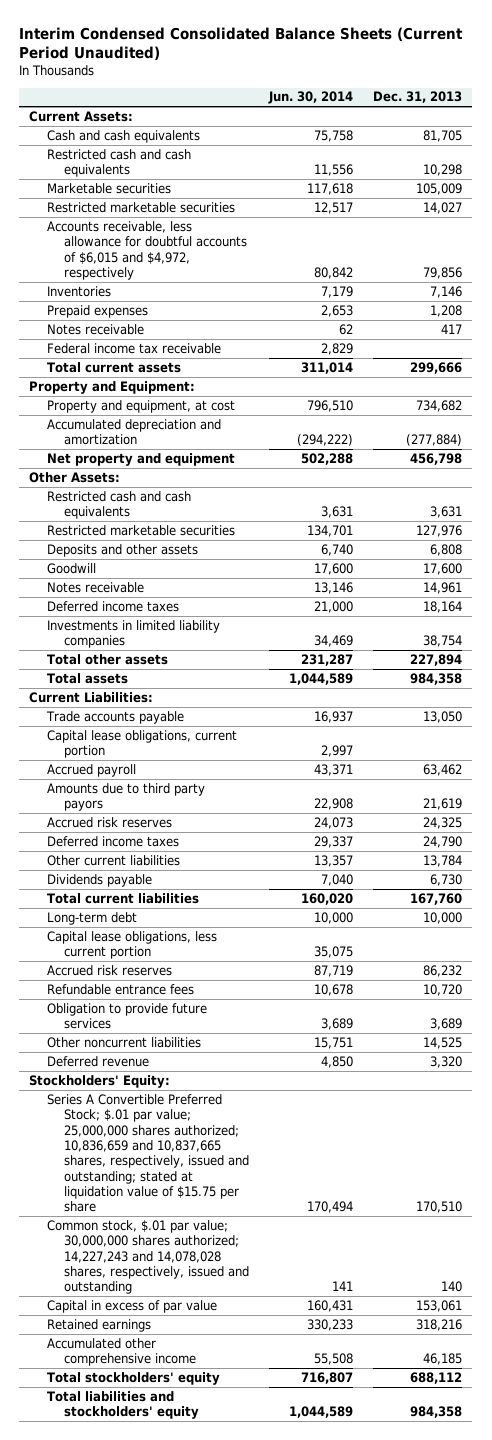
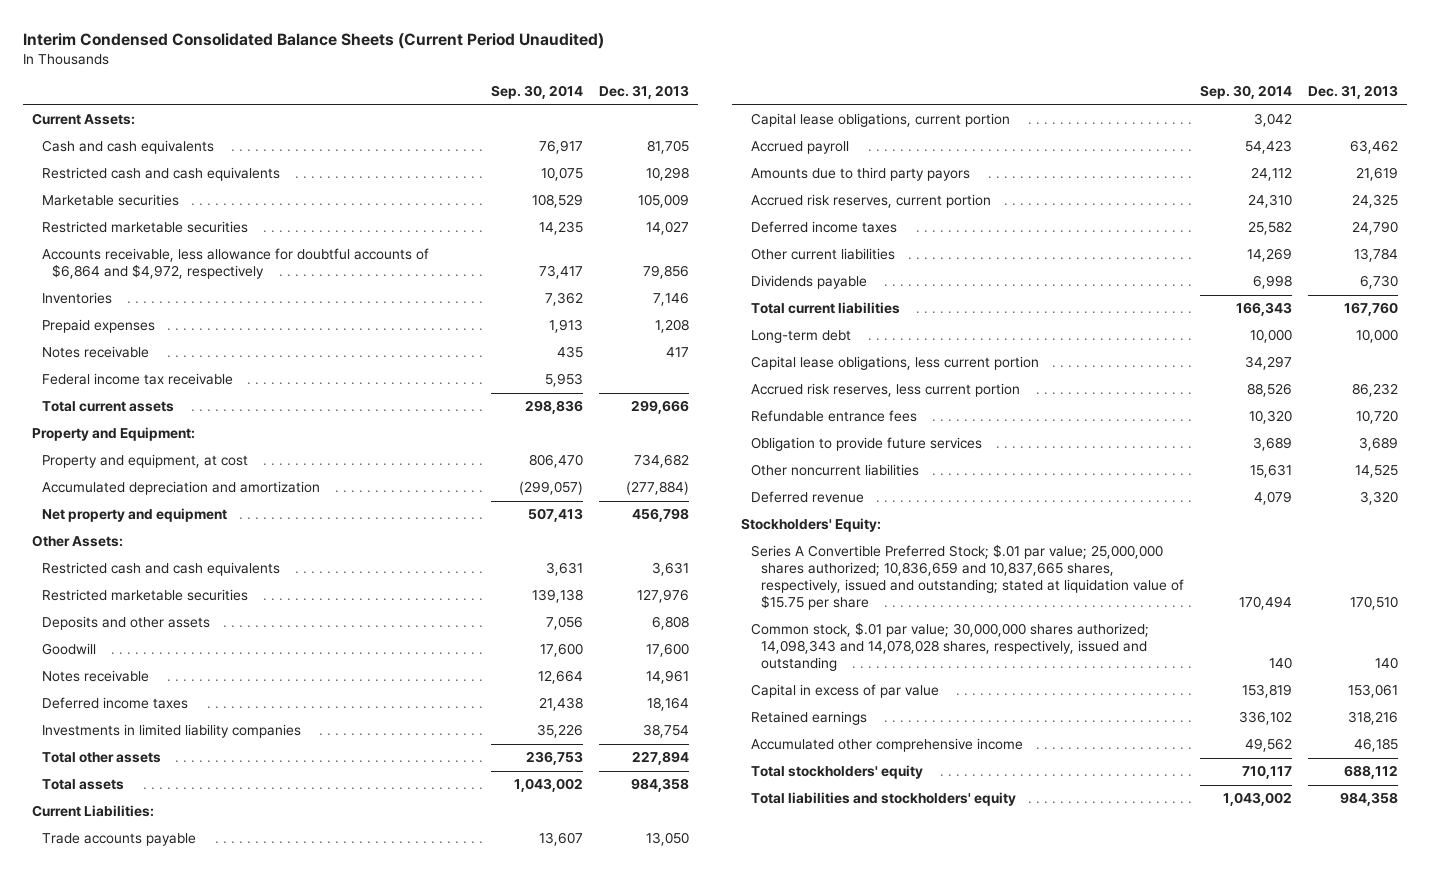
[268,91,354,105] Jun. 30, 2014 -> none
none -> [491,85,584,100] Sep. 30, 2014
[46,220,247,281] Accounts receivable, less allowance for doubtful accounts of $6,015 and $4,972, respectively -> [41,248,429,280] Accounts receivable, less allowance for doubtful accounts of $6,864 and $4,972, respectively
[46,816,172,828] Accrued risk reserves -> [750,194,991,209] Accrued risk reserves, current portion
[46,964,172,976] Accrued risk reserves -> [750,383,1020,398] Accrued risk reserves, less current portion
[46,1219,249,1295] Common stock, $.01 par value; 30,000,000 shares authorized; 14,227,243 and 14,078,028 shares, respectively, issued and outstanding -> [750,622,1149,672] Common stock, $.01 par value; 30,000,000 shares authorized; 14,098,343 and 14,078,028 shares, respectively, issued and outstanding

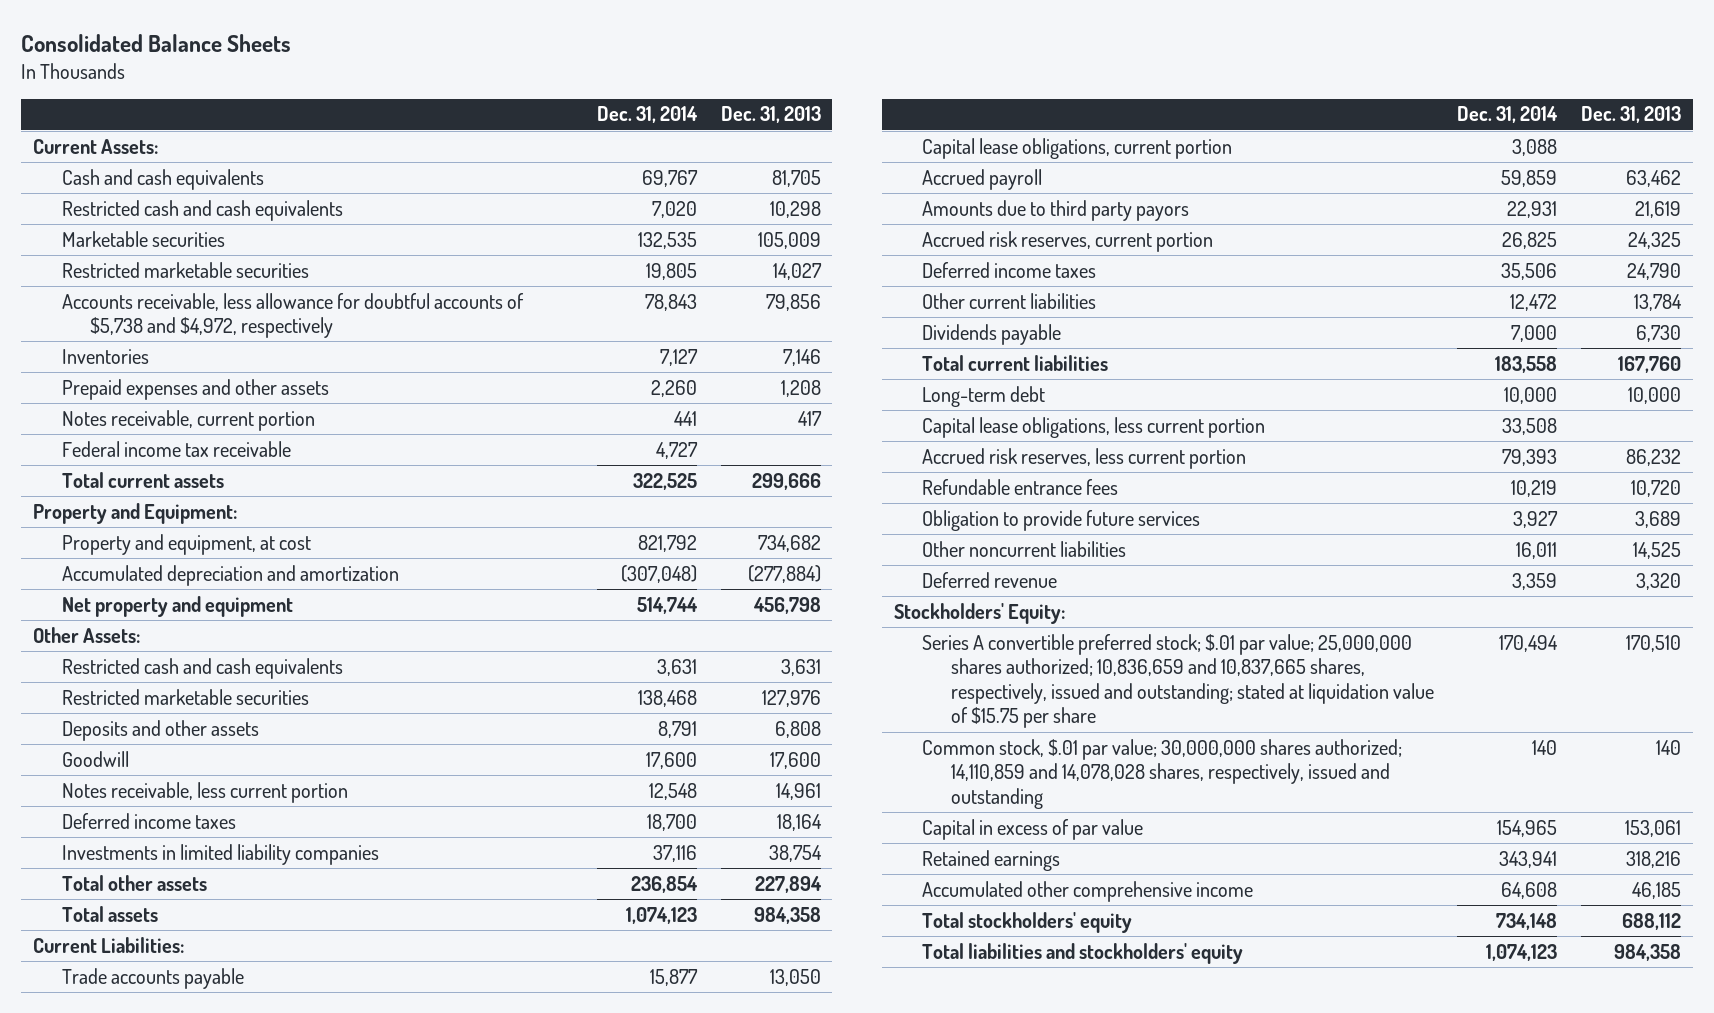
[23,33,605,50] Interim Condensed Consolidated Balance Sheets (Current Period Unaudited) -> [21,34,292,53] Consolidated Balance Sheets
[491,85,584,100] Sep. 30, 2014 -> none
none -> [596,106,698,124] Dec. 31, 2014
[41,248,429,280] Accounts receivable, less allowance for doubtful accounts of $6,864 and $4,972, respectively -> [61,292,524,339] Accounts receivable, less allowance for doubtful accounts of $5,738 and $4,972, respectively
[41,319,155,334] Prepaid expenses -> [61,378,329,400] Prepaid expenses and other assets
[41,346,149,359] Notes receivable -> [61,409,315,431] Notes receivable, current portion
[41,670,149,683] Notes receivable -> [61,781,348,803] Notes receivable, less current portion
[750,544,1184,610] Series A Convertible Preferred Stock; $.01 par value; 25,000,000 shares authorized; 10,836,659 and 10,837,665 shares, respectively, issued and outstanding; stated at liquidation value of $15.75 per share -> [922,633,1434,729] Series A convertible preferred stock; $.01 par value; 25,000,000 shares authorized; 10,836,659 and 10,837,665 shares, respectively, issued and outstanding; stated at liquidation value of $15.75 per share
[750,622,1149,672] Common stock, $.01 par value; 30,000,000 shares authorized; 14,098,343 and 14,078,028 shares, respectively, issued and outstanding -> [922,738,1403,809] Common stock, $.01 par value; 30,000,000 shares authorized; 14,110,859 and 14,078,028 shares, respectively, issued and outstanding

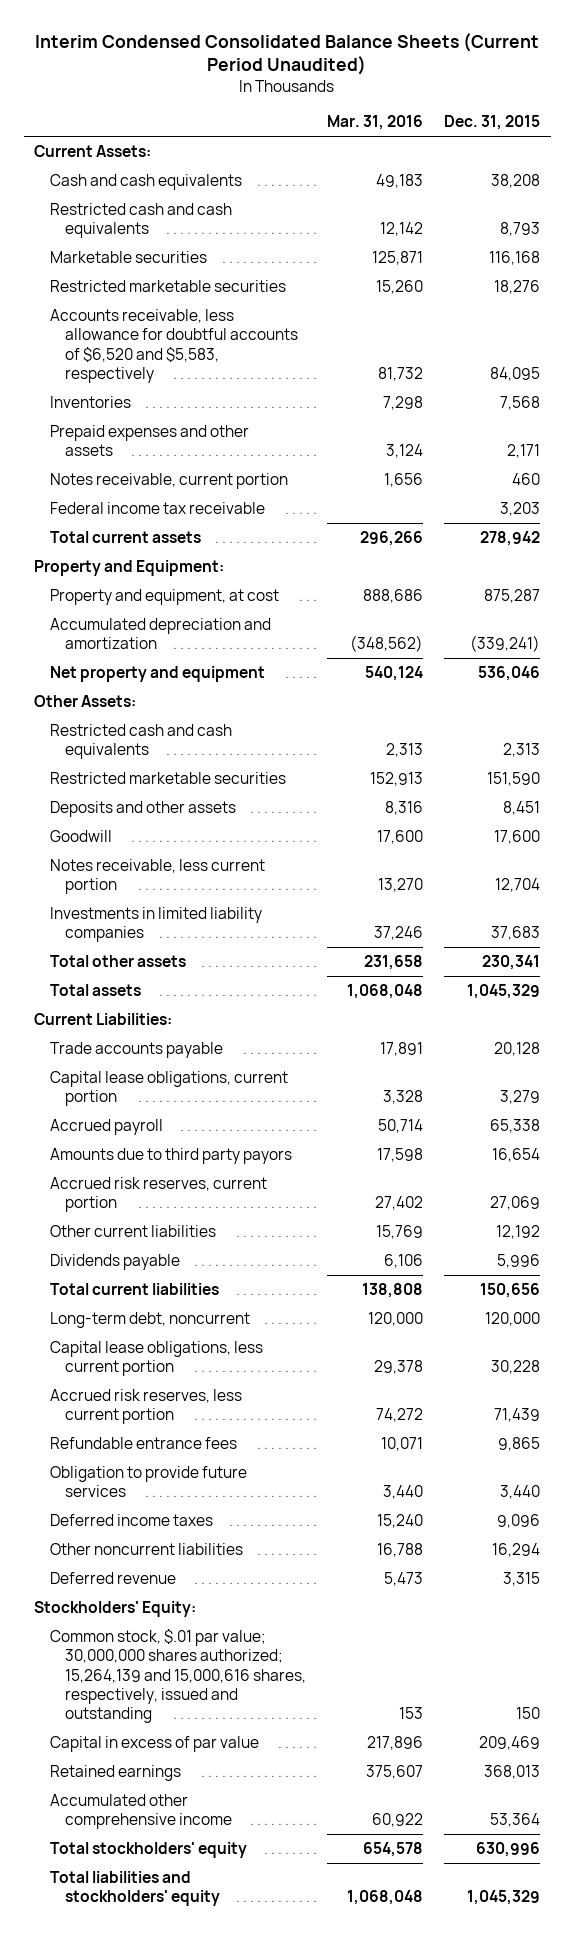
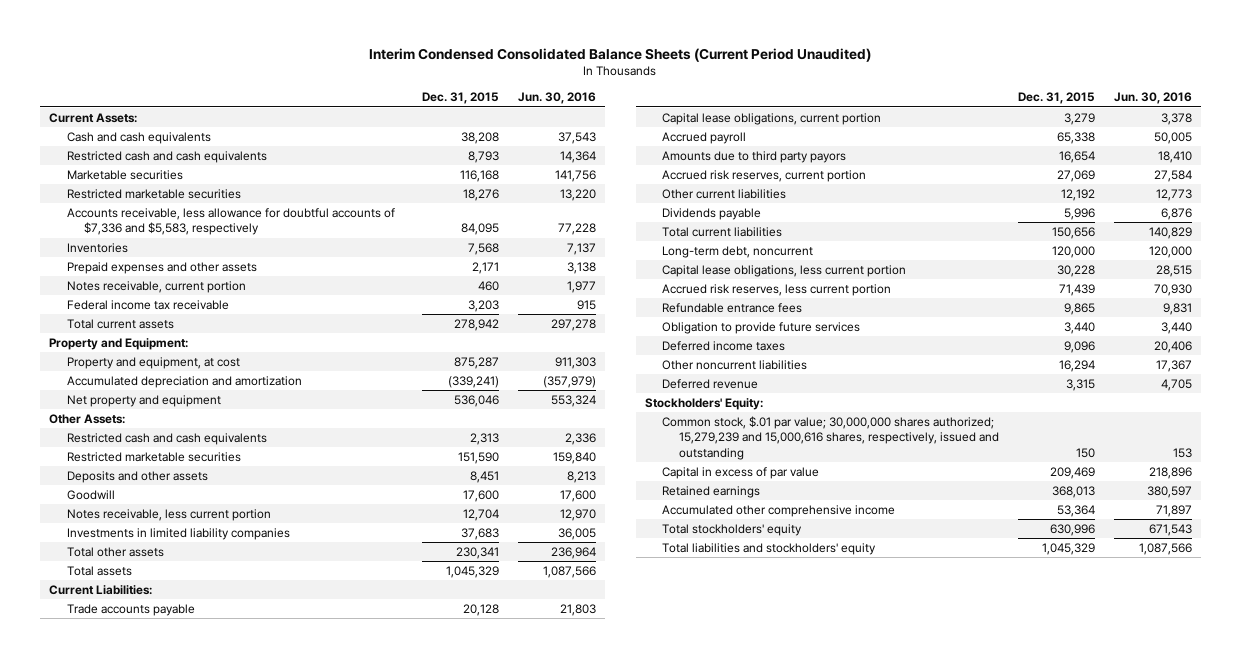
[327,115,424,131] Mar. 31, 2016 -> none
none -> [518,92,597,105] Jun. 30, 2016
[49,309,299,384] Accounts receivable, less allowance for doubtful accounts of $6,520 and $5,583, respectively -> [66,207,395,236] Accounts receivable, less allowance for doubtful accounts of $7,336 and $5,583, respectively
[49,1629,307,1724] Common stock, $.01 par value; 30,000,000 shares authorized; 15,264,139 and 15,000,616 shares, respectively, issued and outstanding -> [662,415,1000,460] Common stock, $.01 par value; 30,000,000 shares authorized; 15,279,239 and 15,000,616 shares, respectively, issued and outstanding

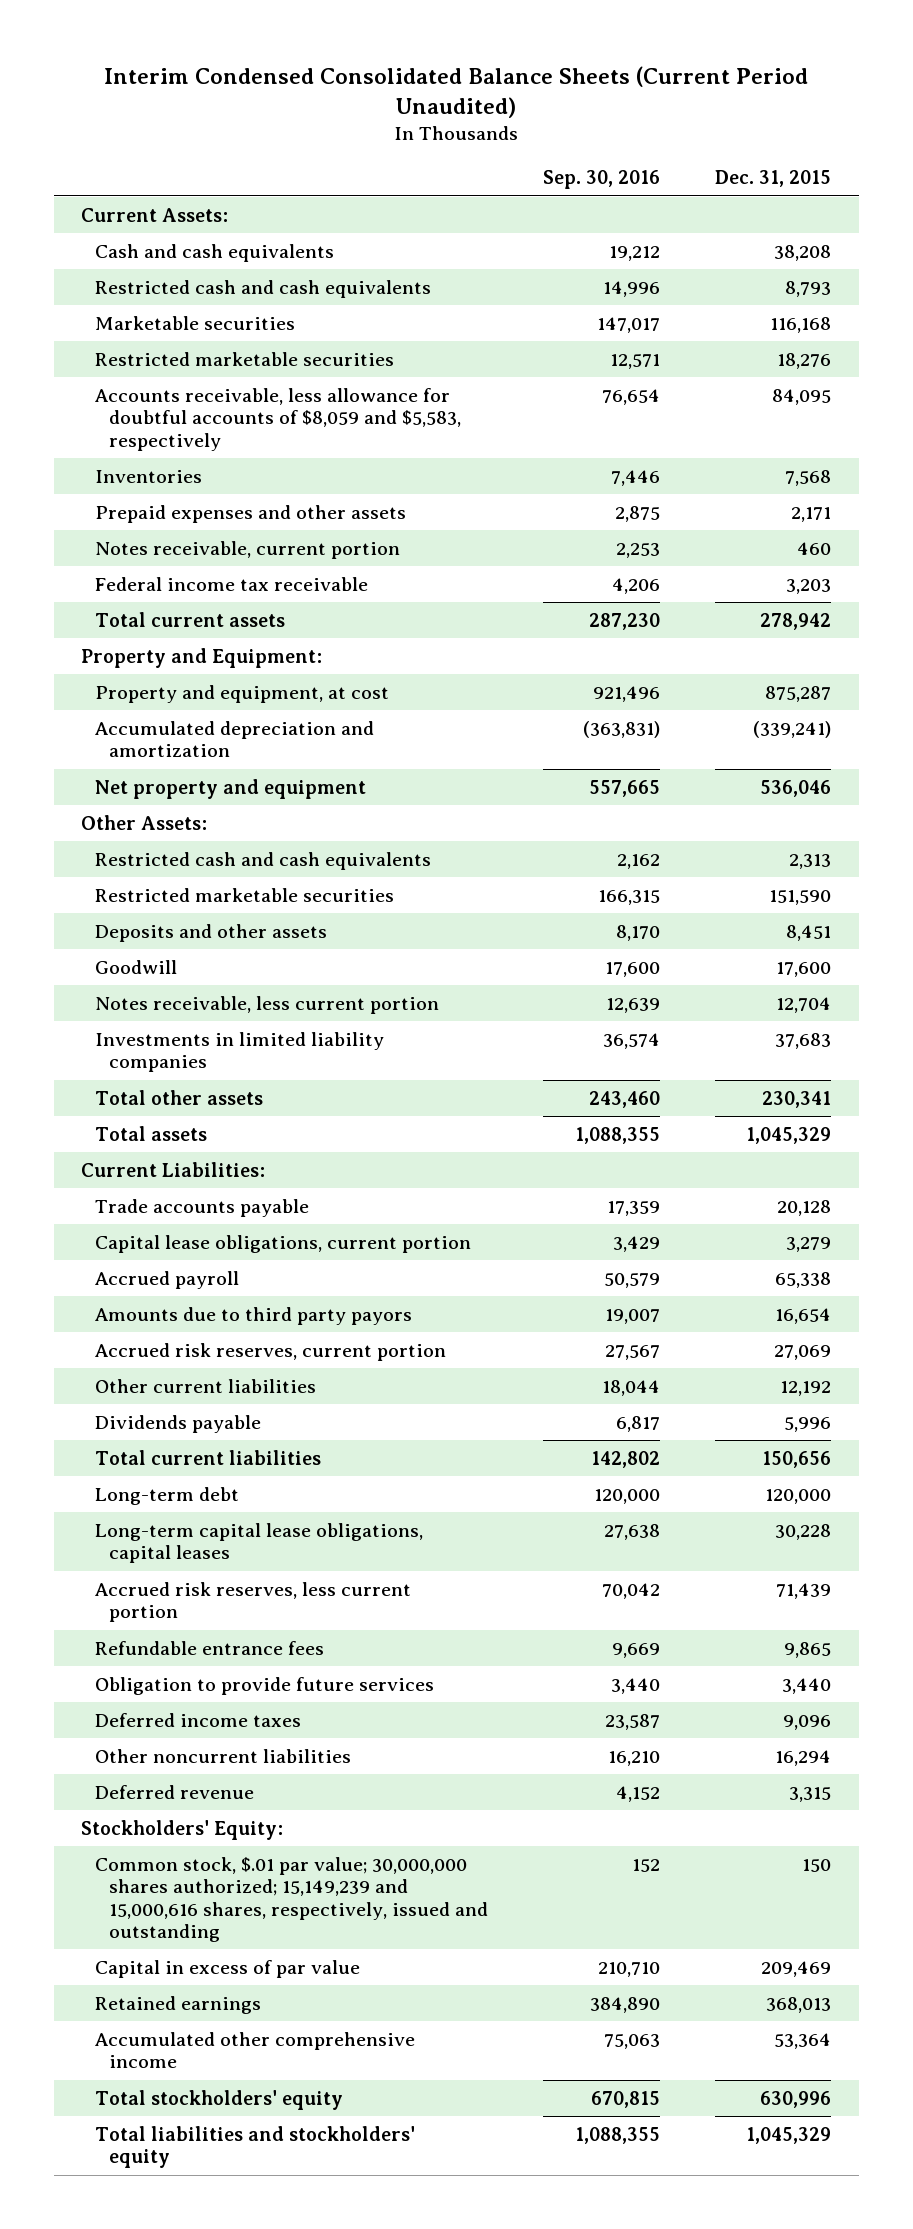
[518,92,597,105] Jun. 30, 2016 -> none
none -> [543,170,661,190] Sep. 30, 2016
[66,207,395,236] Accounts receivable, less allowance for doubtful accounts of $7,336 and $5,583, respectively -> [95,387,462,451] Accounts receivable, less allowance for doubtful accounts of $8,059 and $5,583, respectively
[662,245,814,258] Long-term debt, noncurrent -> [95,1486,240,1505] Long-term debt
[662,264,907,277] Capital lease obligations, less current portion -> [95,1522,424,1564] Long-term capital lease obligations, capital leases
[662,415,1000,460] Common stock, $.01 par value; 30,000,000 shares authorized; 15,279,239 and 15,000,616 shares, respectively, issued and outstanding -> [95,1856,489,1942] Common stock, $.01 par value; 30,000,000 shares authorized; 15,149,239 and 15,000,616 shares, respectively, issued and outstanding

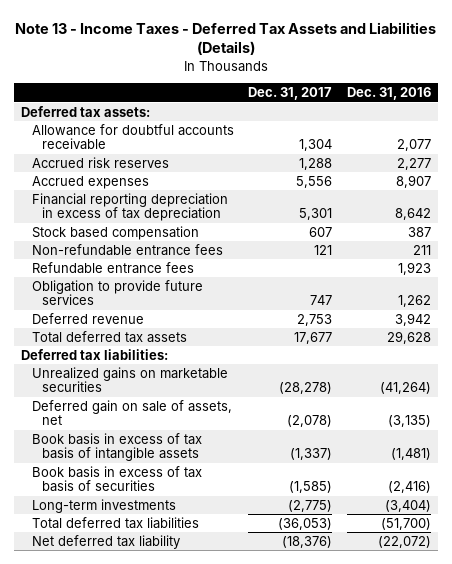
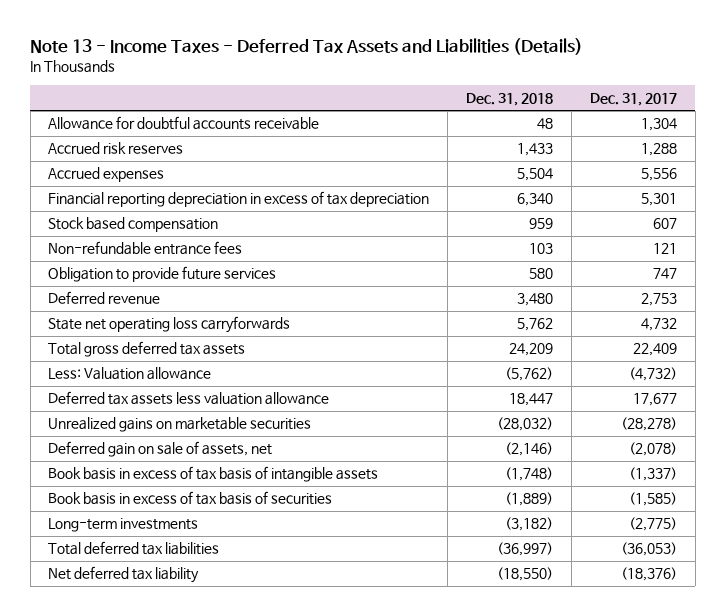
[346,87,431,101] Dec. 31, 2016 -> none
none -> [466,92,554,106] Dec. 31, 2018
[20,105,150,117] Deferred tax assets: -> none
[31,261,194,274] Refundable entrance fees -> none
[20,348,168,360] Deferred tax liabilities: -> none
none -> [48,316,291,334] State net operating loss carryforwards
[31,330,187,343] Total deferred tax assets -> [48,341,246,358] Total gross deferred tax assets
[294,331,333,344] 17,677 -> [633,343,678,357] 22,409
none -> [48,367,212,381] Less: Valuation allowance
none -> [48,391,330,406] Deferred tax assets less valuation allowance

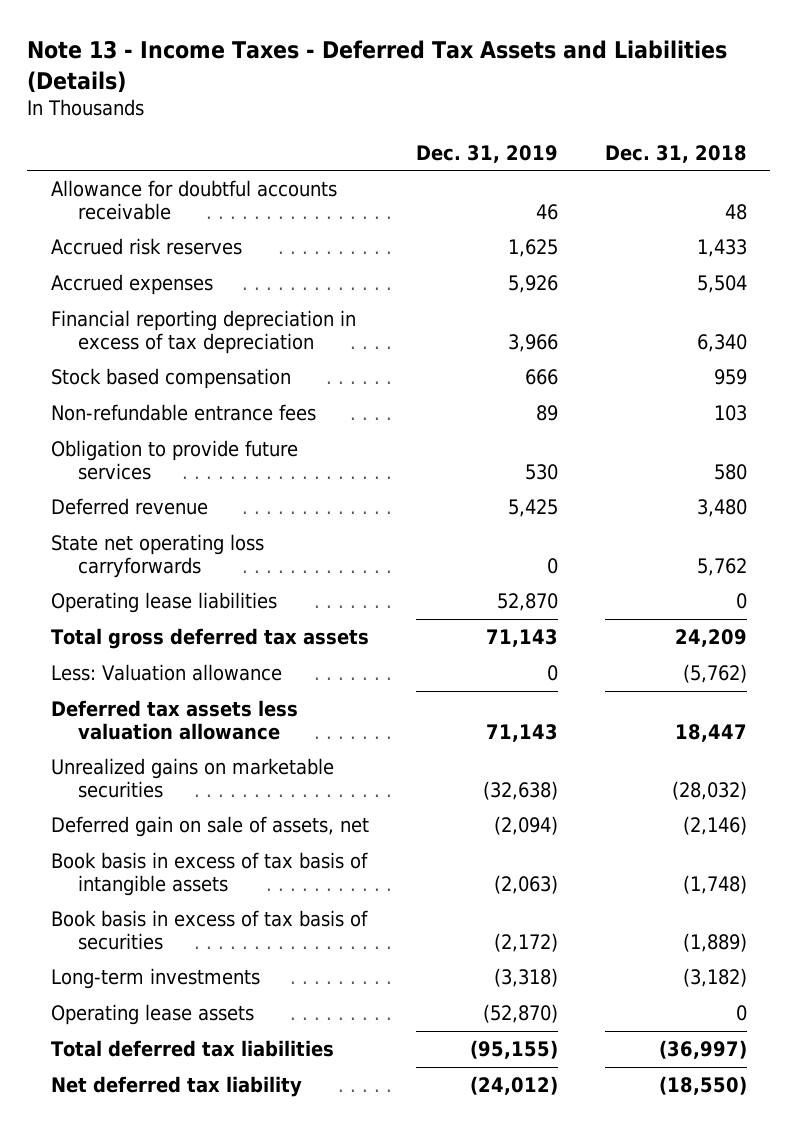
[590,92,678,106] Dec. 31, 2017 -> none
none -> [415,144,558,163] Dec. 31, 2019
none -> [50,592,277,614] Operating lease liabilities
none -> [50,1004,254,1026] Operating lease assets

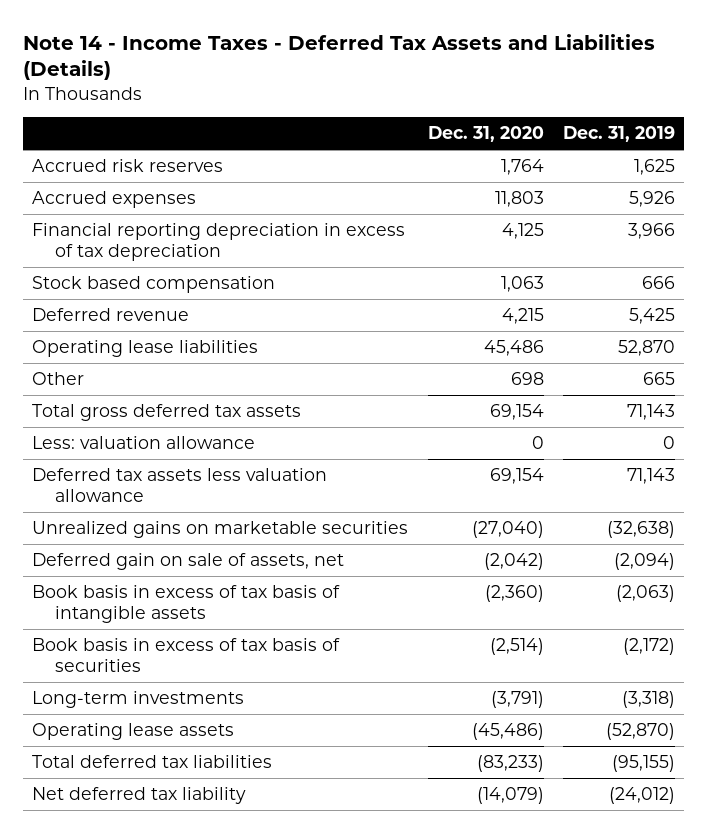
[27,39,728,93] Note 13 - Income Taxes - Deferred Tax Assets and Liabilities (Details) -> [22,33,655,81] Note 14 - Income Taxes - Deferred Tax Assets and Liabilities (Details)
[604,144,747,163] Dec. 31, 2018 -> none
none -> [427,126,544,143] Dec. 31, 2020
[50,180,337,220] Allowance for doubtful accounts receivable -> none
[50,404,316,422] Non-refundable entrance fees -> none
[50,440,298,480] Obligation to provide future services -> none
[50,534,264,578] State net operating loss carryforwards -> none
none -> [32,372,85,386] Other
[50,664,282,682] Less: Valuation allowance -> [32,436,256,450] Less: valuation allowance

